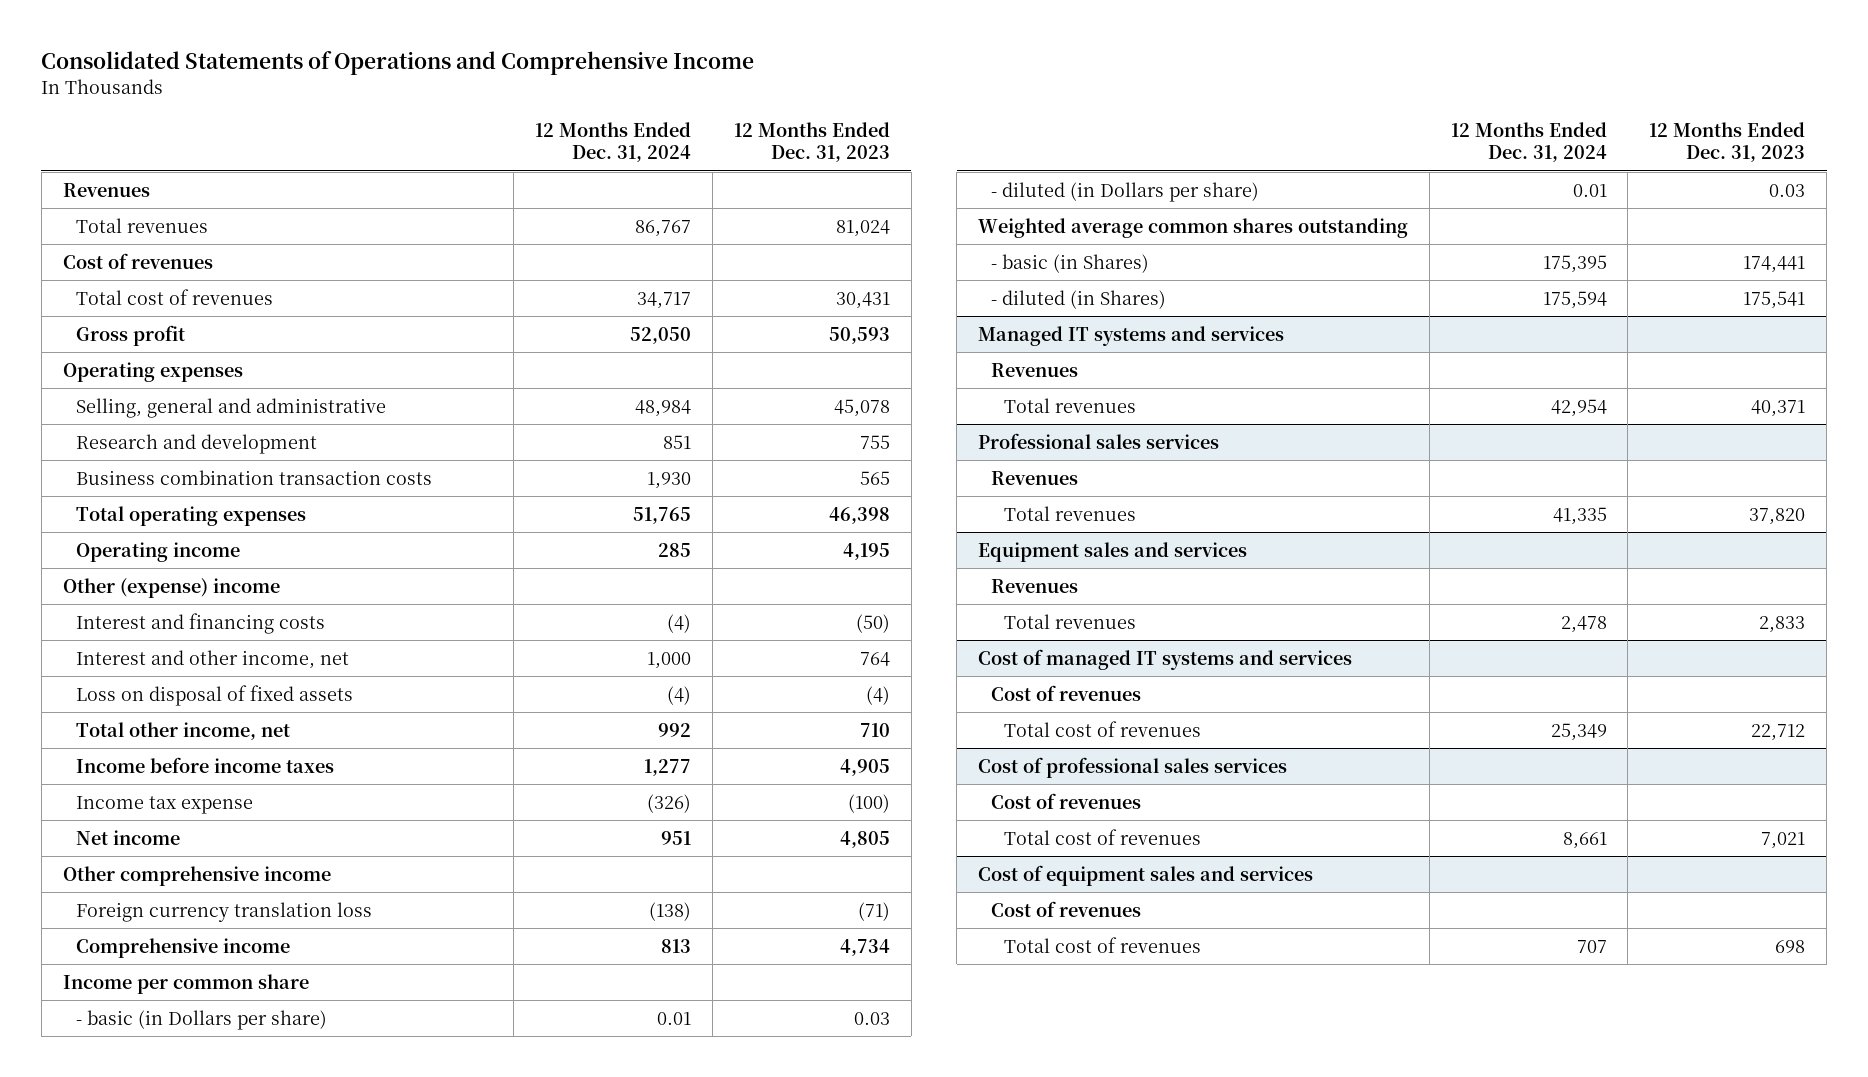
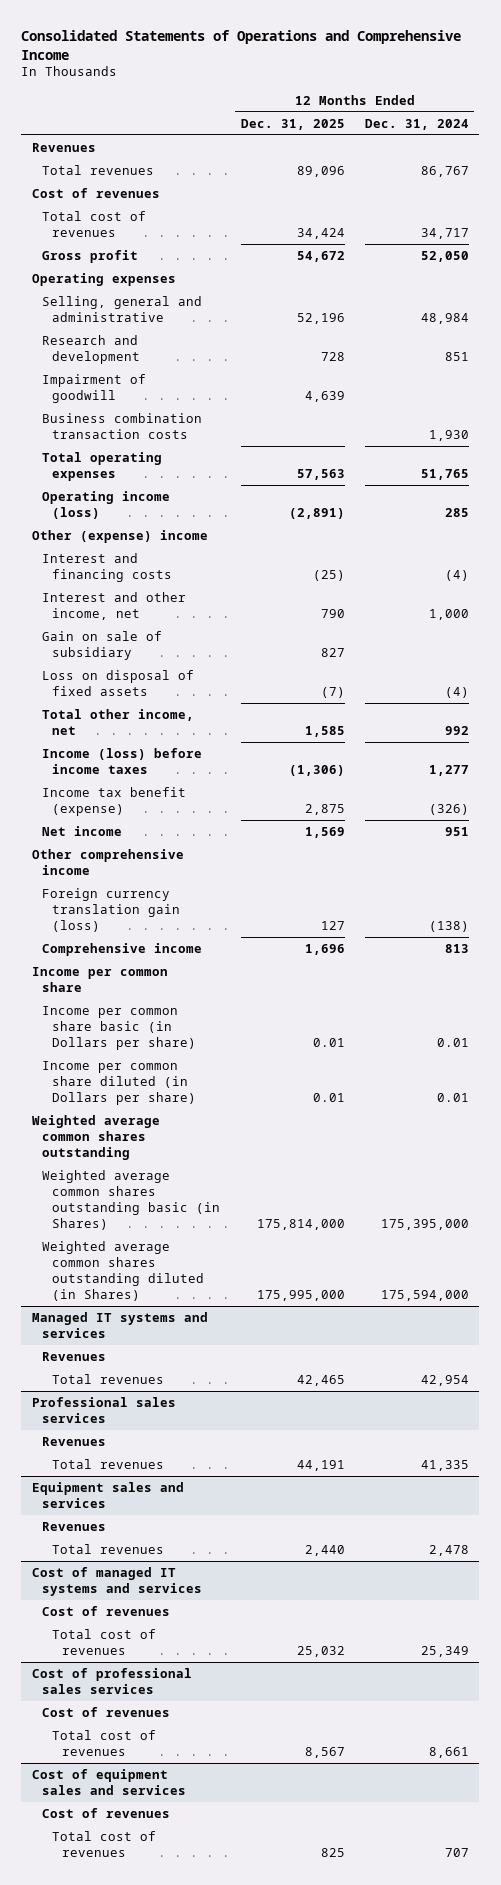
[733,121,890,163] 12 Months Ended Dec. 31, 2023 -> none
none -> [240,118,345,130] Dec. 31, 2025
none -> [41,373,146,403] Impairment of goodwill
[75,541,240,562] Operating income -> [41,490,170,519] Operating income (loss)
none -> [41,630,162,660] Gain on sale of subsidiary
[75,756,334,773] Income before income taxes -> [41,747,202,774] Income (loss) before income taxes
[75,795,253,814] Income tax expense -> [41,786,186,816] Income tax benefit (expense)
[75,901,372,922] Foreign currency translation loss -> [41,887,180,932] Foreign currency translation gain (loss)
[75,1009,327,1030] - basic (in Dollars per share) -> [41,1005,196,1050] Income per common share basic (in Dollars per share)
[991,181,1260,202] - diluted (in Dollars per share) -> [41,1060,196,1105] Income per common share diluted (in Dollars per share)
[991,253,1150,273] - basic (in Shares) -> [41,1169,220,1230] Weighted average common shares outstanding basic (in Shares)
[1542,254,1607,273] 175,395 -> [381,1218,470,1230] 175,395,000
[991,289,1167,309] - diluted (in Shares) -> [41,1240,204,1301] Weighted average common shares outstanding diluted (in Shares)
[1542,290,1607,309] 175,594 -> [381,1289,470,1301] 175,594,000

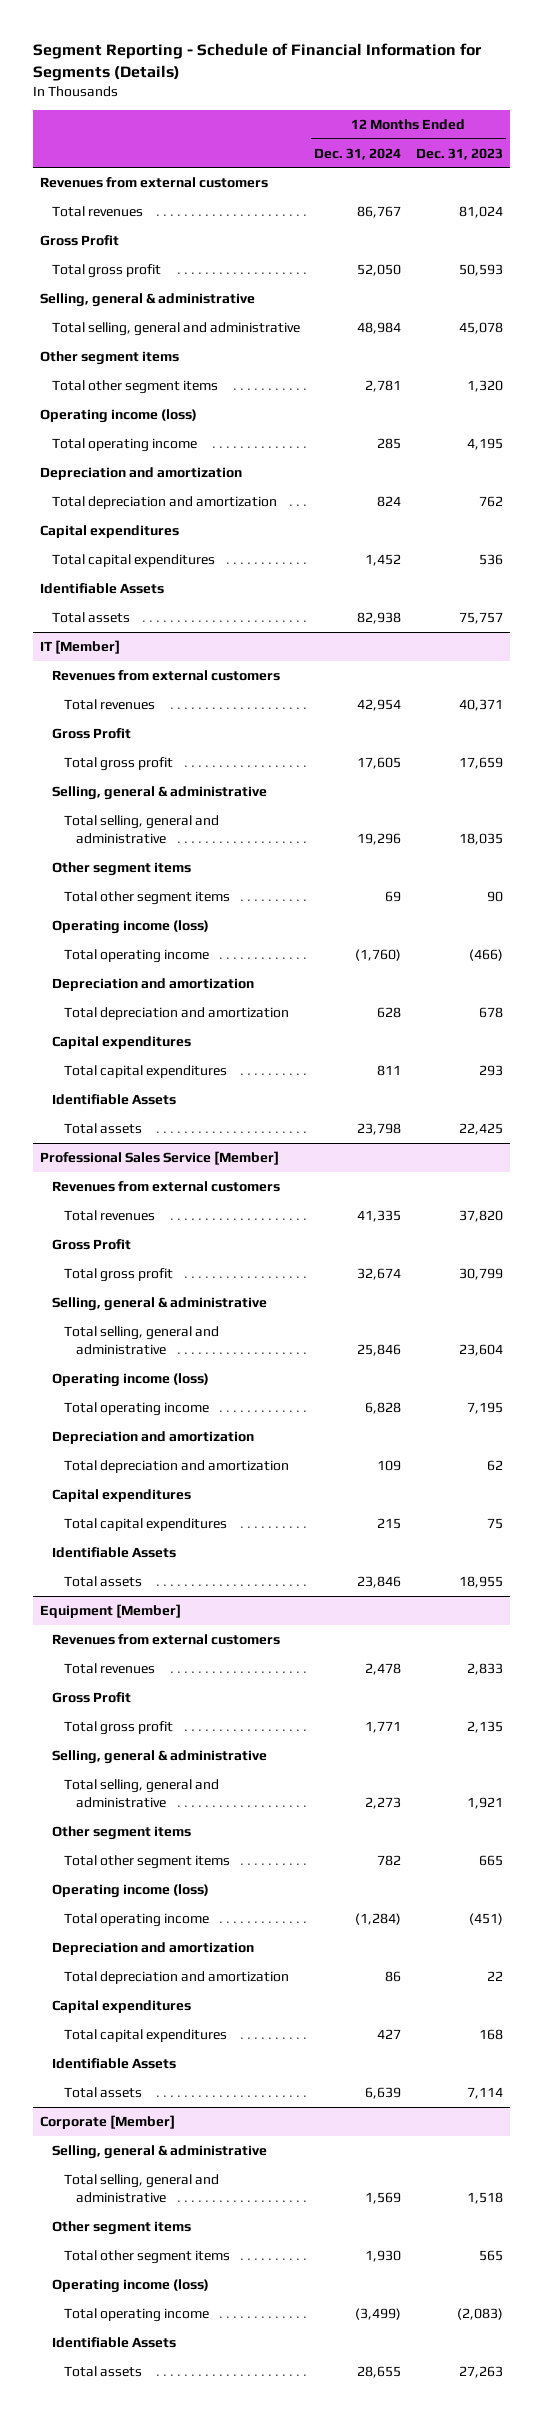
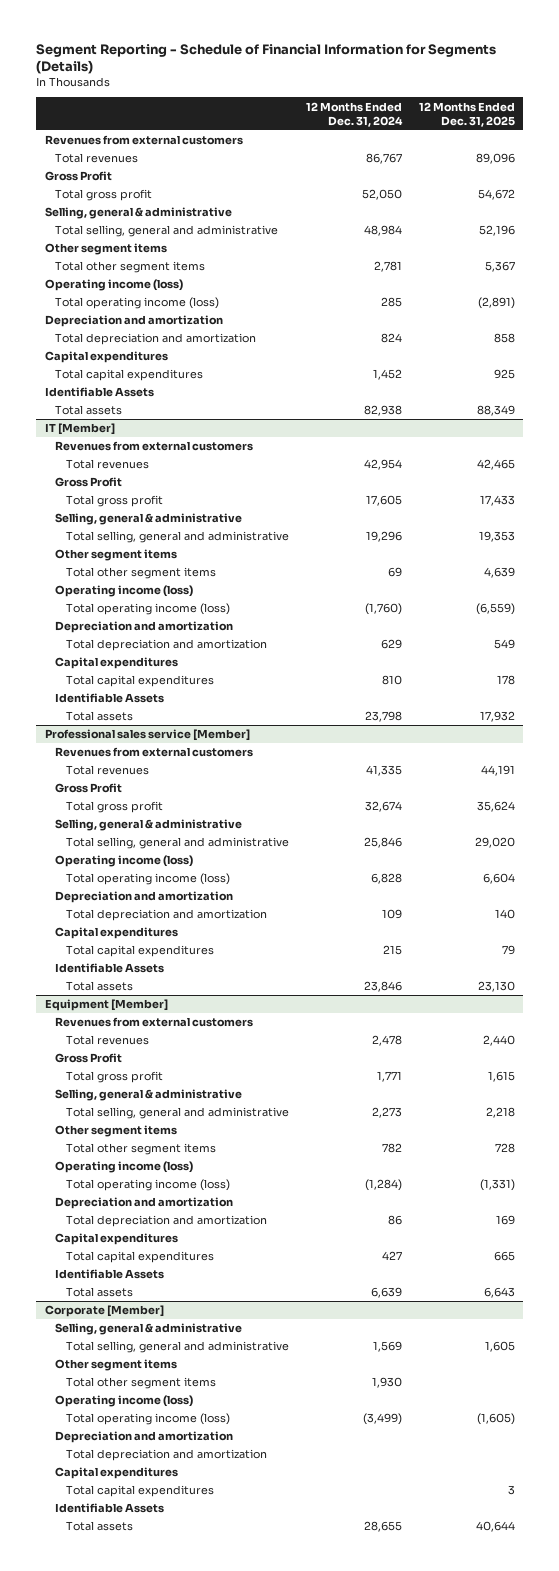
[415,147,503,160] Dec. 31, 2023 -> none
none -> [418,101,515,127] 12 Months Ended Dec. 31, 2025
[51,438,197,453] Total operating income -> [55,297,220,310] Total operating income (loss)
[63,949,209,964] Total operating income -> [65,603,230,616] Total operating income (loss)
[377,1007,402,1019] 628 -> [380,639,402,650] 629
[377,1065,402,1077] 811 -> [381,675,402,686] 810
[40,1151,280,1166] Professional Sales Service [Member] -> [44,729,250,742] Professional sales service [Member]
[63,1402,209,1417] Total operating income -> [65,873,230,886] Total operating income (loss)
[63,1913,209,1928] Total operating income -> [65,1179,230,1192] Total operating income (loss)
[63,2308,209,2323] Total operating income -> [65,1413,230,1426] Total operating income (loss)
none -> [55,1431,234,1444] Depreciation and amortization
none -> [65,1449,267,1462] Total depreciation and amortization
none -> [55,1467,179,1480] Capital expenditures
none -> [65,1485,214,1498] Total capital expenditures

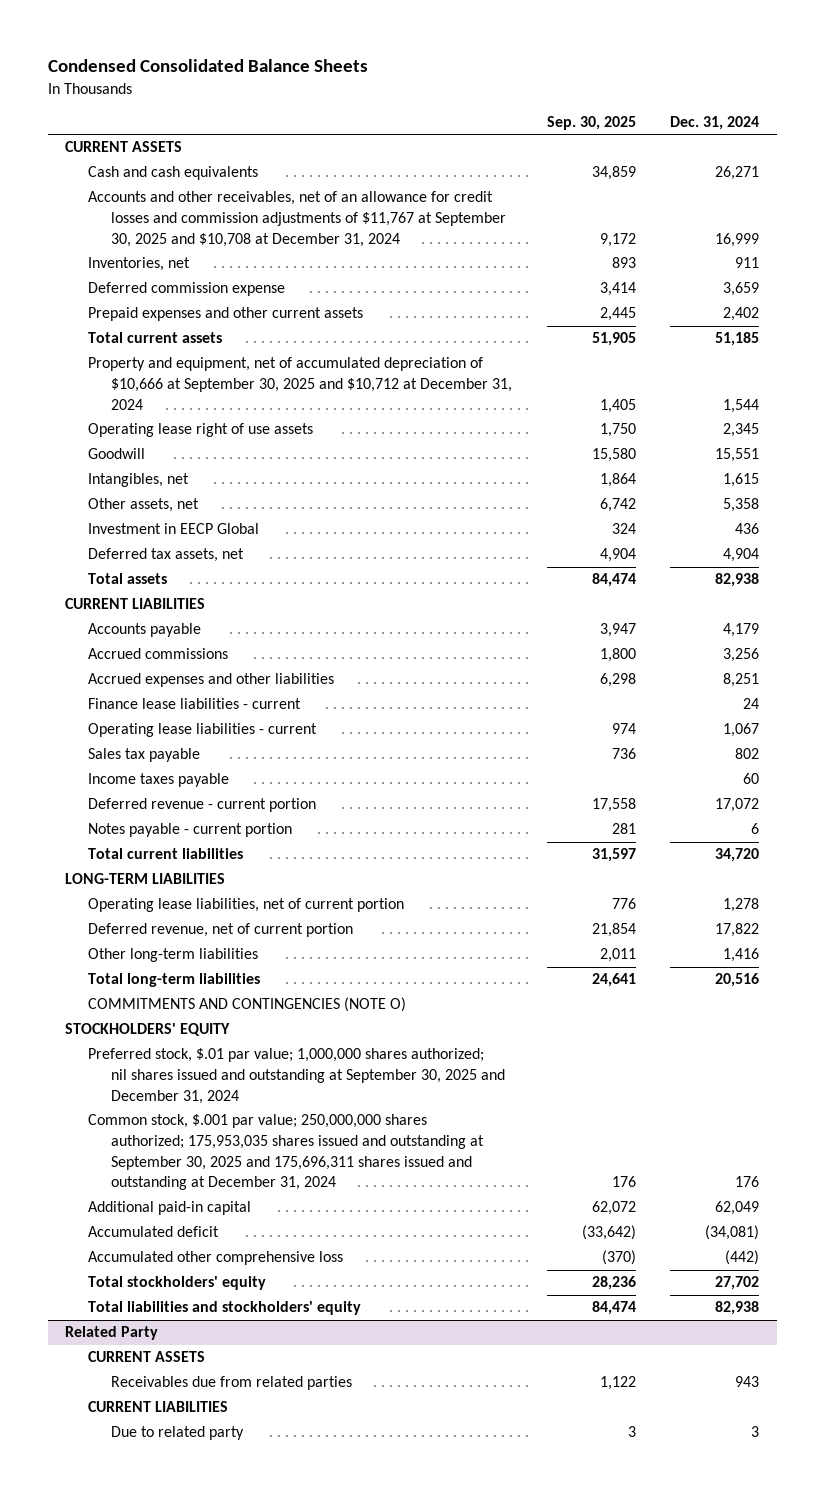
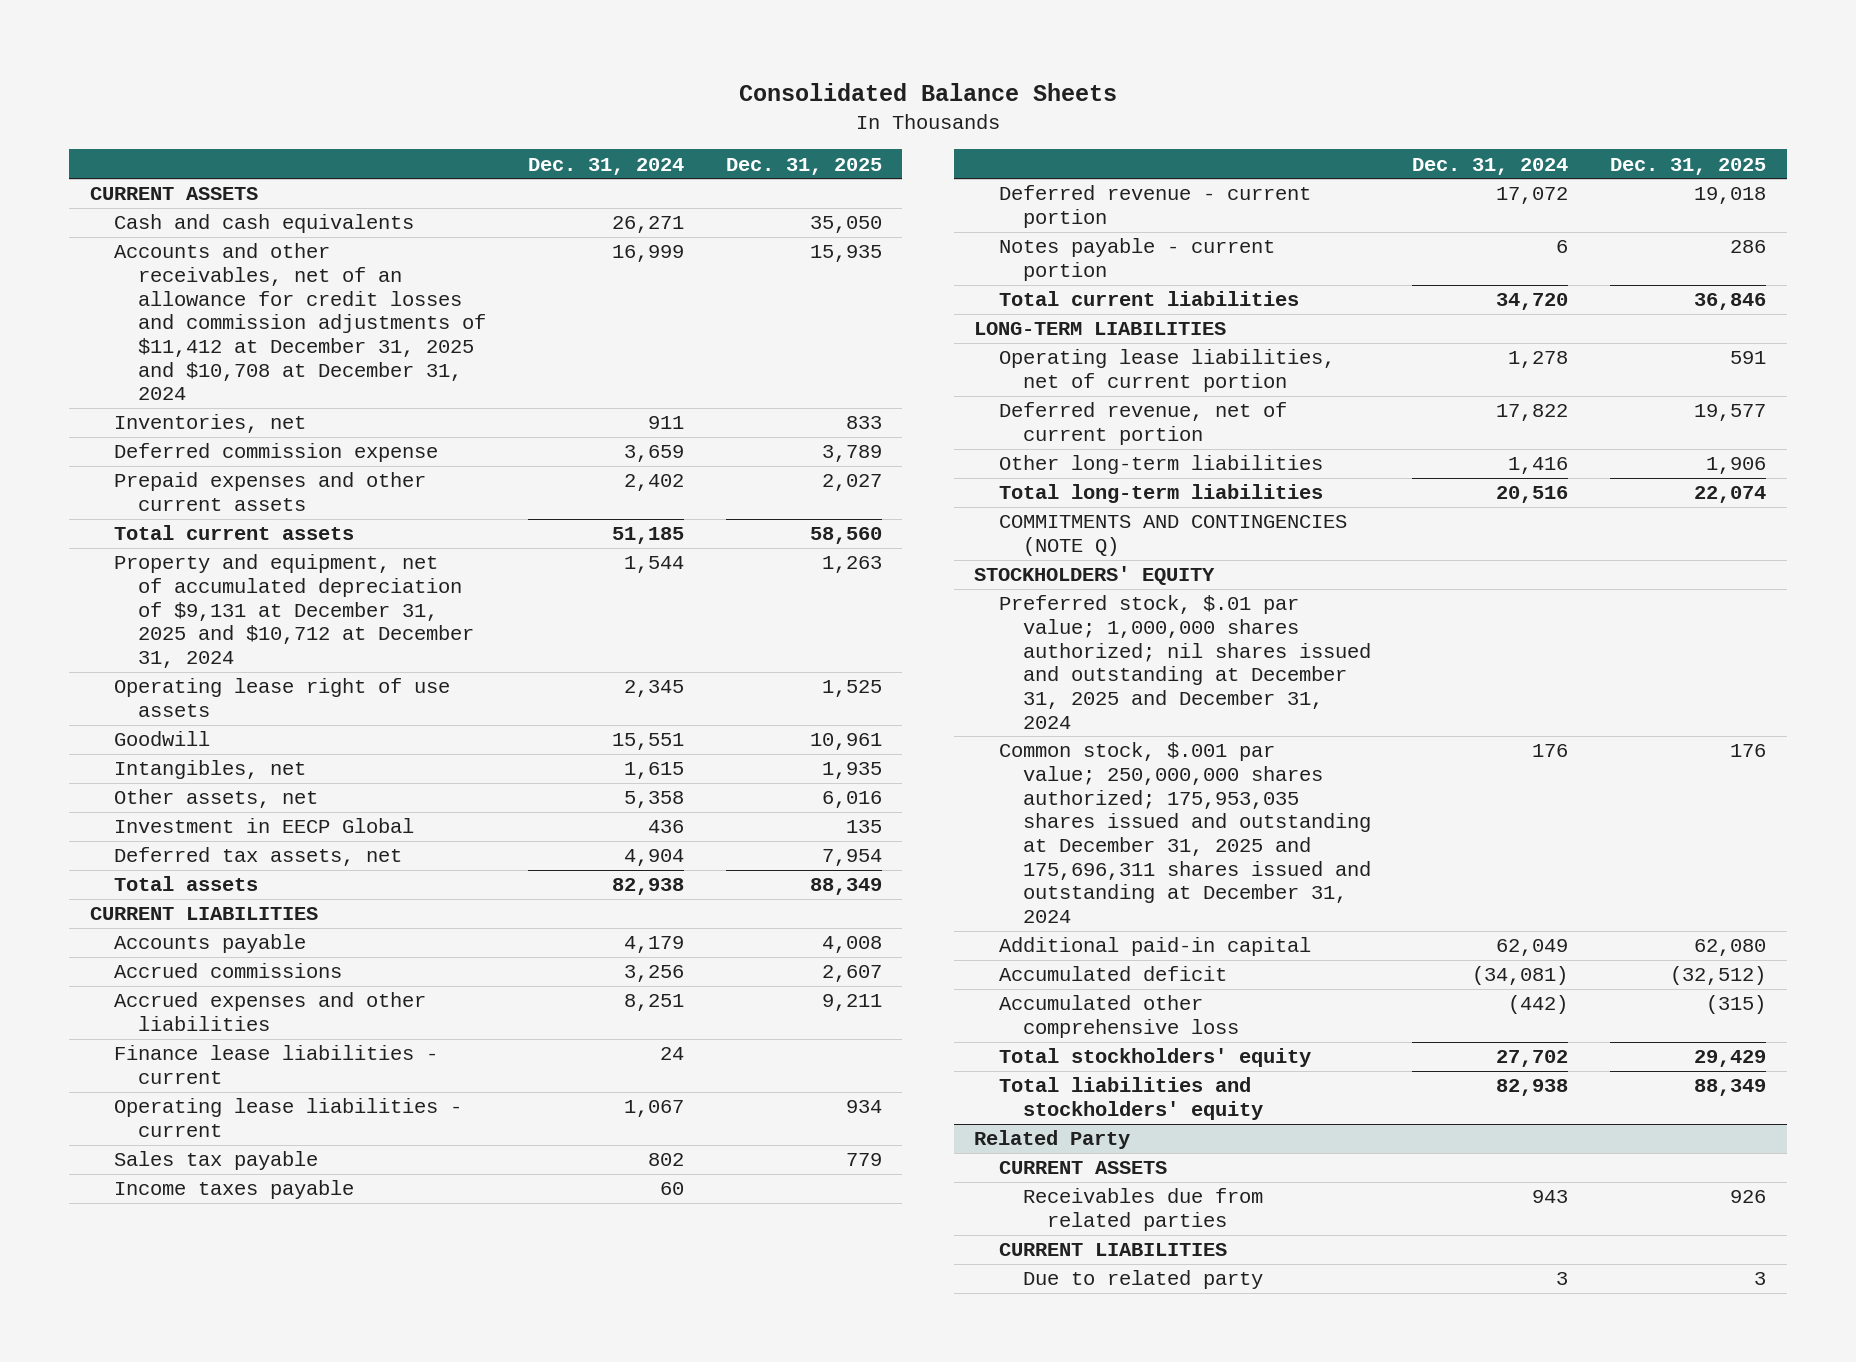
[47,59,368,73] Condensed Consolidated Balance Sheets -> [739,83,1118,102] Consolidated Balance Sheets
[546,116,636,131] Sep. 30, 2025 -> none
none -> [725,157,882,175] Dec. 31, 2025
[87,191,506,247] Accounts and other receivables, net of an allowance for credit losses and commission adjustments of $11,767 at September 30, 2025 and $10,708 at December 31, 2024 -> [114,243,487,401] Accounts and other receivables, net of an allowance for credit losses and commission adjustments of $11,412 at December 31, 2025 and $10,708 at December 31, 2024
[87,357,512,410] Property and equipment, net of accumulated depreciation of $10,666 at September 30, 2025 and $10,712 at December 31, 2024 -> [114,554,475,669] Property and equipment, net of accumulated depreciation of $9,131 at December 31, 2025 and $10,712 at December 31, 2024
[87,997,406,1013] COMMITMENTS AND CONTINGENCIES (NOTE O) -> [998,515,1347,556] COMMITMENTS AND CONTINGENCIES (NOTE Q)
[87,1048,505,1104] Preferred stock, $.01 par value; 1,000,000 shares authorized; nil shares issued and outstanding at September 30, 2025 and December 31, 2024 -> [998,595,1371,729] Preferred stock, $.01 par value; 1,000,000 shares authorized; nil shares issued and outstanding at December 31, 2025 and December 31, 2024
[87,1114,484,1191] Common stock, $.001 par value; 250,000,000 shares authorized; 175,953,035 shares issued and outstanding at September 30, 2025 and 175,696,311 shares issued and outstanding at December 31, 2024 -> [998,742,1371,924] Common stock, $.001 par value; 250,000,000 shares authorized; 175,953,035 shares issued and outstanding at December 31, 2025 and 175,696,311 shares issued and outstanding at December 31, 2024

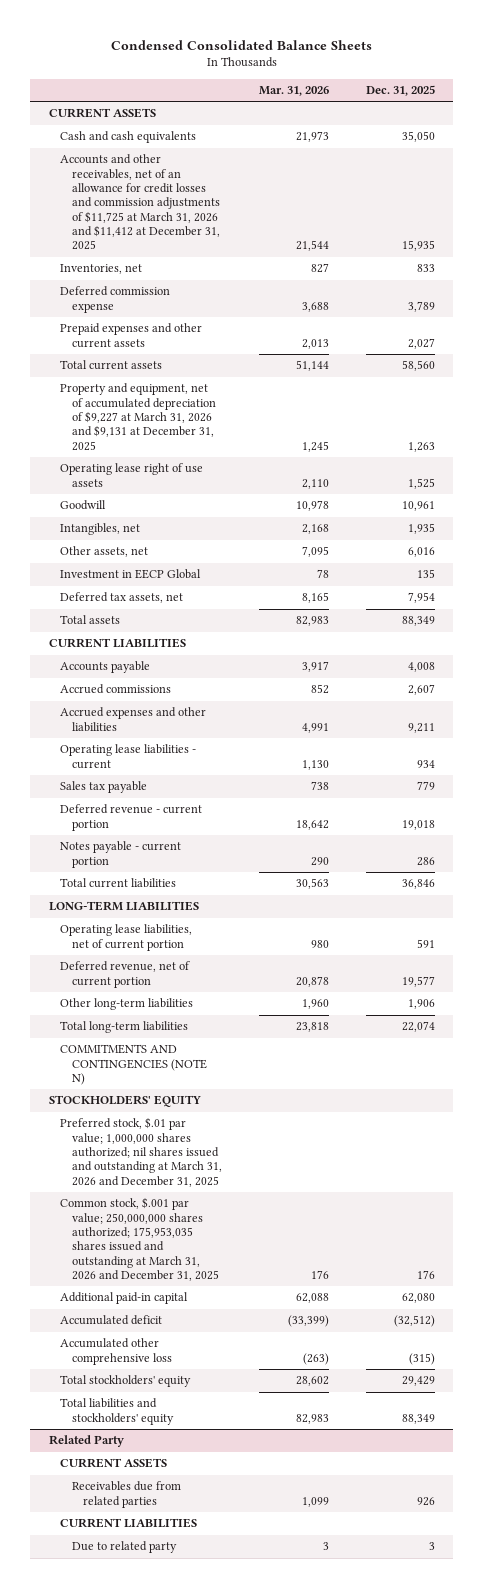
[739,83,1118,102] Consolidated Balance Sheets -> [110,39,372,50] Condensed Consolidated Balance Sheets
[527,157,684,175] Dec. 31, 2024 -> none
none -> [258,86,329,97] Mar. 31, 2026
[114,243,487,401] Accounts and other receivables, net of an allowance for credit losses and commission adjustments of $11,412 at December 31, 2025 and $10,708 at December 31, 2024 -> [60,154,220,251] Accounts and other receivables, net of an allowance for credit losses and commission adjustments of $11,725 at March 31, 2026 and $11,412 at December 31, 2025
[114,554,475,669] Property and equipment, net of accumulated depreciation of $9,131 at December 31, 2025 and $10,712 at December 31, 2024 -> [60,383,216,451] Property and equipment, net of accumulated depreciation of $9,227 at March 31, 2026 and $9,131 at December 31, 2025
[114,1045,439,1084] Finance lease liabilities - current -> none
[114,1180,355,1200] Income taxes payable -> none
[998,515,1347,556] COMMITMENTS AND CONTINGENCIES (NOTE Q) -> [60,1044,207,1085] COMMITMENTS AND CONTINGENCIES (NOTE N)
[998,595,1371,729] Preferred stock, $.01 par value; 1,000,000 shares authorized; nil shares issued and outstanding at December 31, 2025 and December 31, 2024 -> [60,1117,222,1187] Preferred stock, $.01 par value; 1,000,000 shares authorized; nil shares issued and outstanding at March 31, 2026 and December 31, 2025
[998,742,1371,924] Common stock, $.001 par value; 250,000,000 shares authorized; 175,953,035 shares issued and outstanding at December 31, 2025 and 175,696,311 shares issued and outstanding at December 31, 2024 -> [60,1197,219,1282] Common stock, $.001 par value; 250,000,000 shares authorized; 175,953,035 shares issued and outstanding at March 31, 2026 and December 31, 2025

